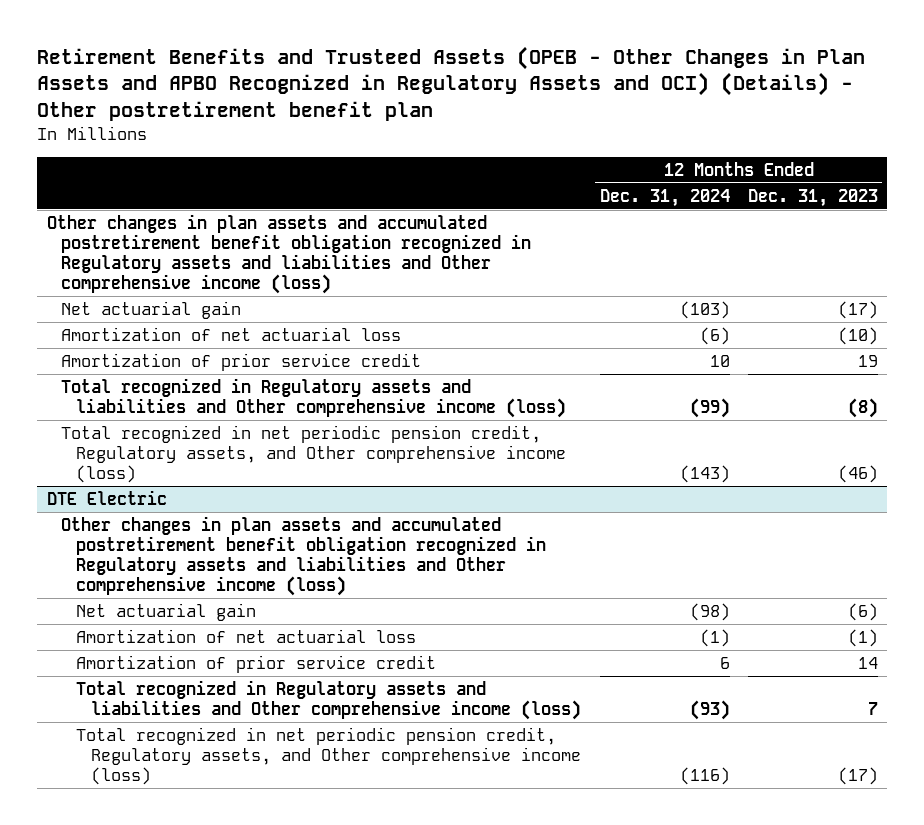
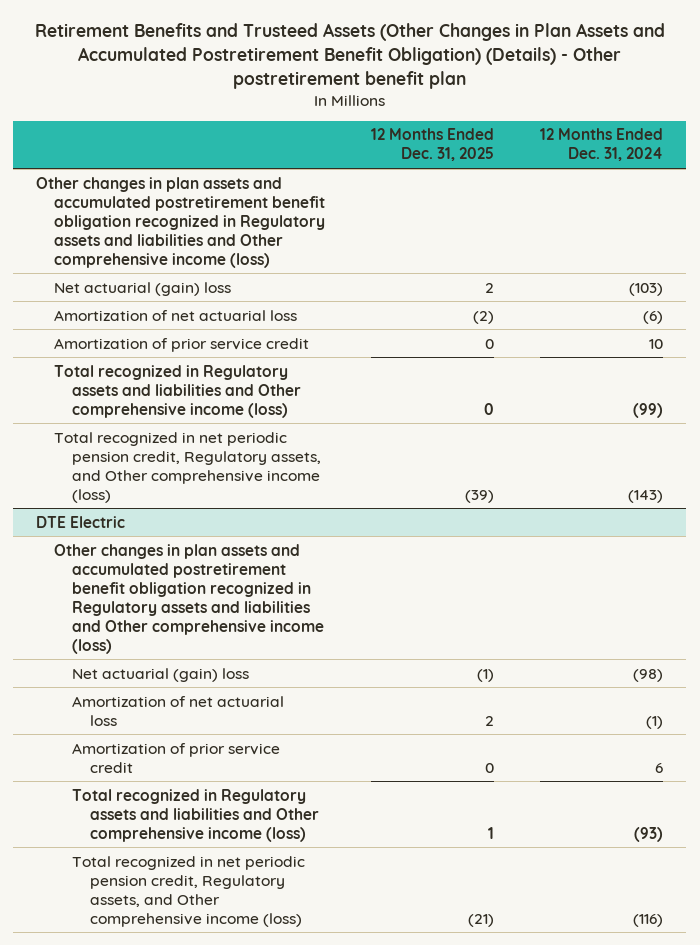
[37,45,866,121] Retirement Benefits and Trusteed Assets (OPEB - Other Changes in Plan Assets and APBO Recognized in Regulatory Assets and OCI) (Details) - Other postretirement benefit plan -> [34,23,665,89] Retirement Benefits and Trusteed Assets (Other Changes in Plan Assets and Accumulated Postretirement Benefit Obligation) (Details) - Other postretirement benefit plan
[747,188,878,207] Dec. 31, 2023 -> none
none -> [371,128,495,162] 12 Months Ended Dec. 31, 2025
[61,300,242,319] Net actuarial gain -> [54,281,232,296] Net actuarial (gain) loss
[76,602,257,621] Net actuarial gain -> [72,667,250,682] Net actuarial (gain) loss

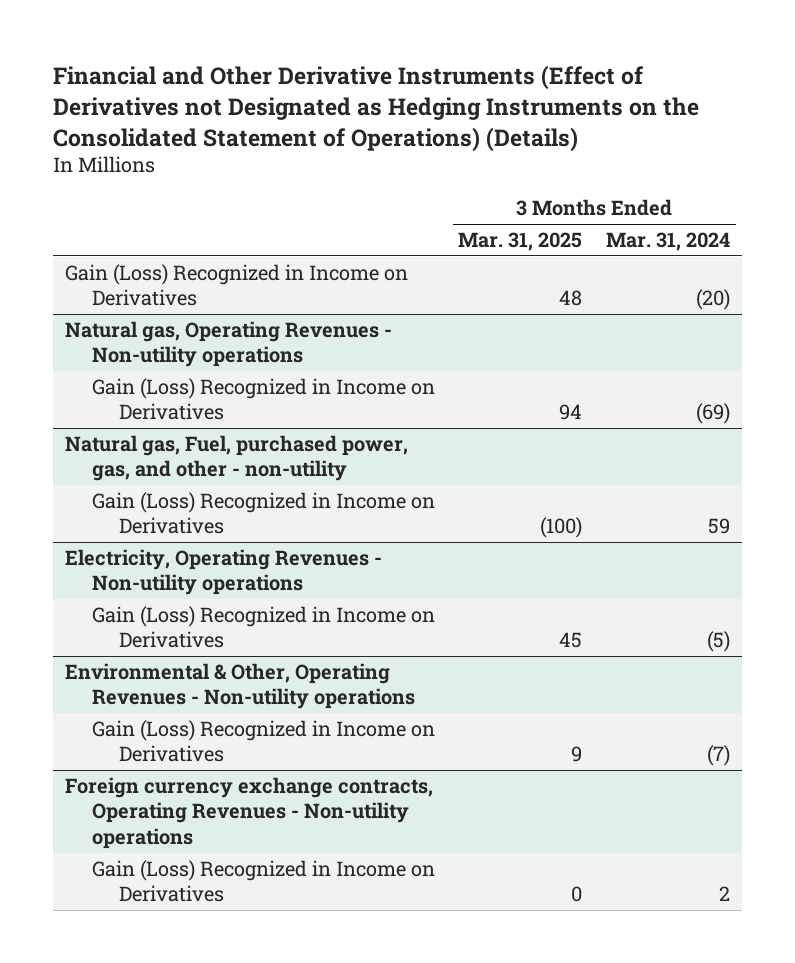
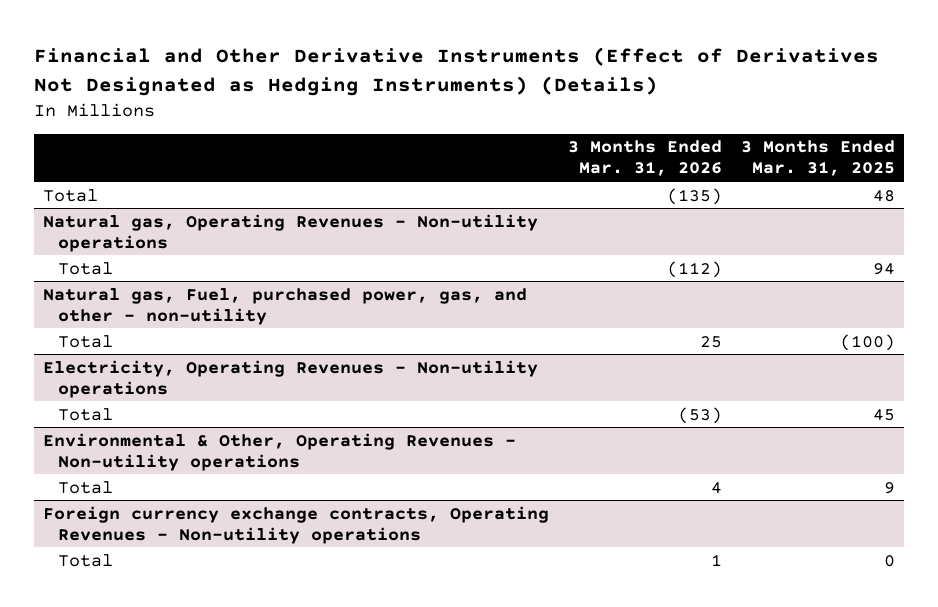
[53,65,700,152] Financial and Other Derivative Instruments (Effect of Derivatives not Designated as Hedging Instruments on the Consolidated Statement of Operations) (Details) -> [34,47,880,96] Financial and Other Derivative Instruments (Effect of Derivatives Not Designated as Hedging Instruments) (Details)
[605,232,730,252] Mar. 31, 2024 -> none
none -> [568,140,723,177] 3 Months Ended Mar. 31, 2026
[65,264,409,307] Gain (Loss) Recognized in Income on Derivatives -> [43,188,99,202] Total
[91,378,435,421] Gain (Loss) Recognized in Income on Derivatives -> [58,261,114,275] Total
[91,492,435,535] Gain (Loss) Recognized in Income on Derivatives -> [58,334,114,348] Total
[91,606,435,649] Gain (Loss) Recognized in Income on Derivatives -> [58,407,114,421] Total
[91,720,435,763] Gain (Loss) Recognized in Income on Derivatives -> [58,480,114,494] Total
[91,860,435,903] Gain (Loss) Recognized in Income on Derivatives -> [58,553,114,567] Total

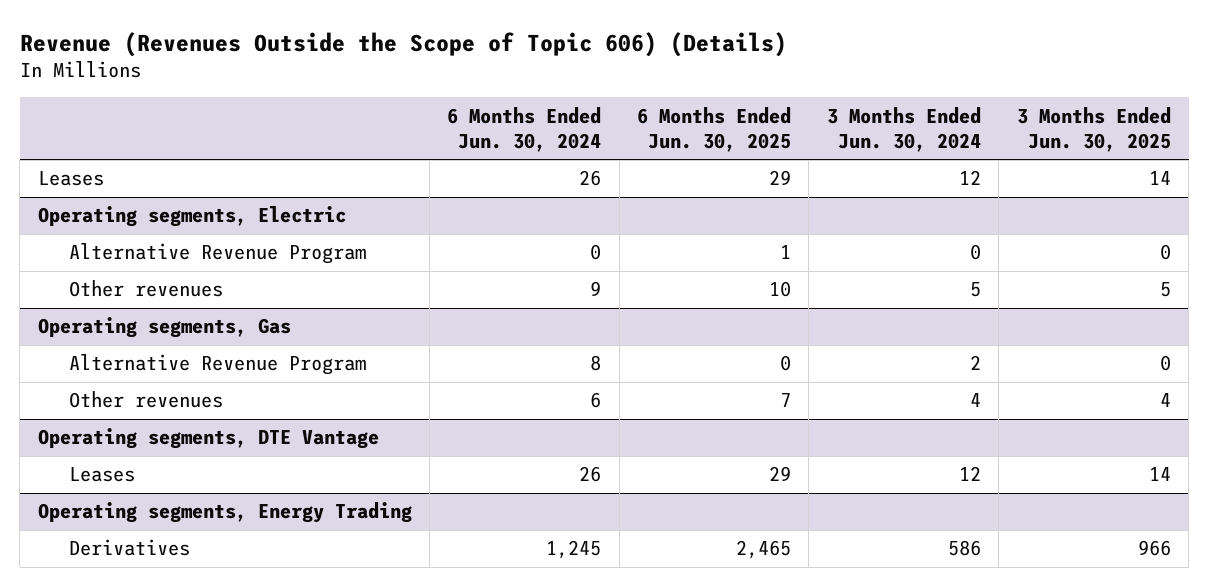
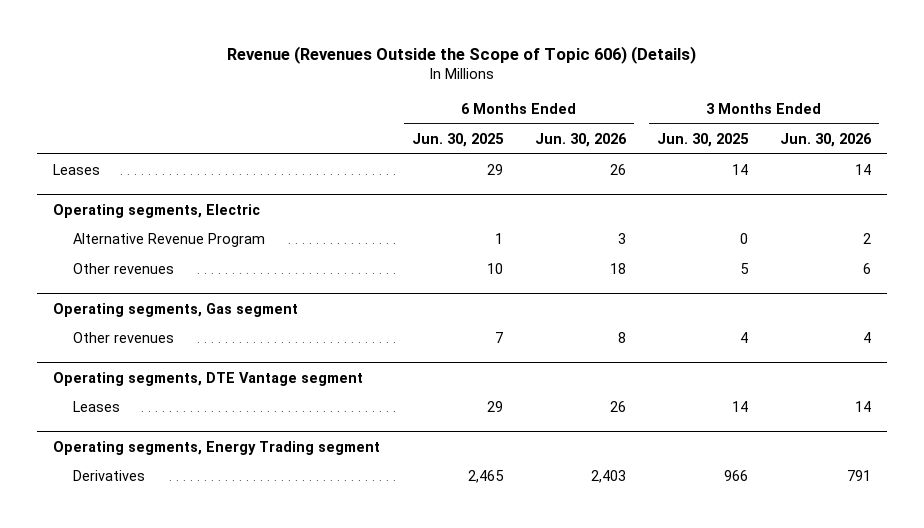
[447,106,602,152] 6 Months Ended Jun. 30, 2024 -> none
[826,106,981,152] 3 Months Ended Jun. 30, 2024 -> none
none -> [534,133,627,148] Jun. 30, 2026
none -> [780,133,873,148] Jun. 30, 2026
[68,354,366,376] Alternative Revenue Program -> none
[37,317,291,339] Operating segments, Gas -> [53,302,299,317] Operating segments, Gas segment
[37,428,379,450] Operating segments, DTE Vantage -> [53,371,364,386] Operating segments, DTE Vantage segment
[37,502,412,524] Operating segments, Energy Trading -> [53,440,381,455] Operating segments, Energy Trading segment

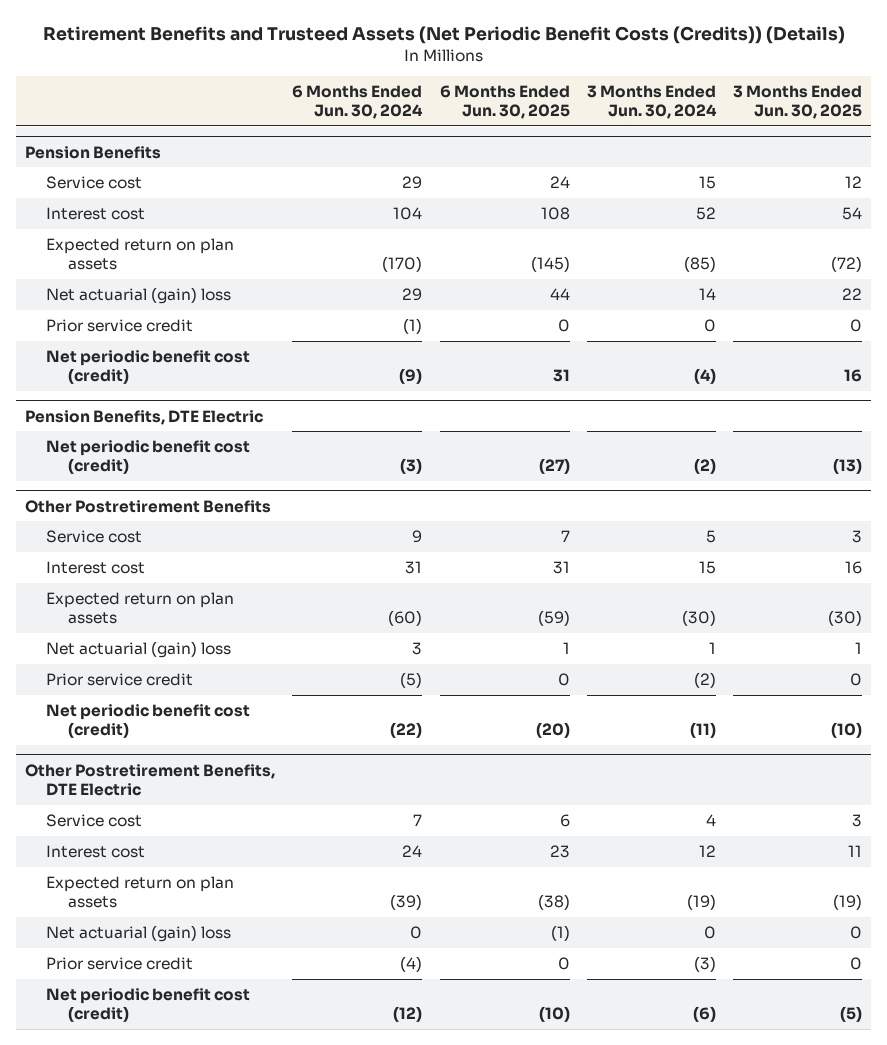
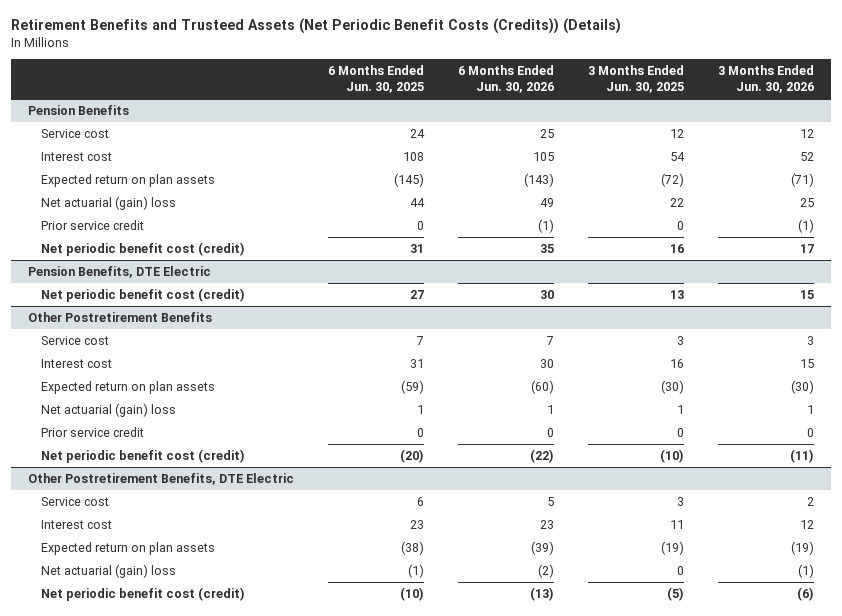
[292,84,424,120] 6 Months Ended Jun. 30, 2024 -> none
[586,84,717,120] 3 Months Ended Jun. 30, 2024 -> none
none -> [457,64,554,93] 6 Months Ended Jun. 30, 2026
none -> [717,64,814,93] 3 Months Ended Jun. 30, 2026
[538,458,570,475] (27) -> [409,290,424,300] 27
[833,458,863,475] (13) -> [669,290,684,300] 13
[46,956,194,970] Prior service credit -> none

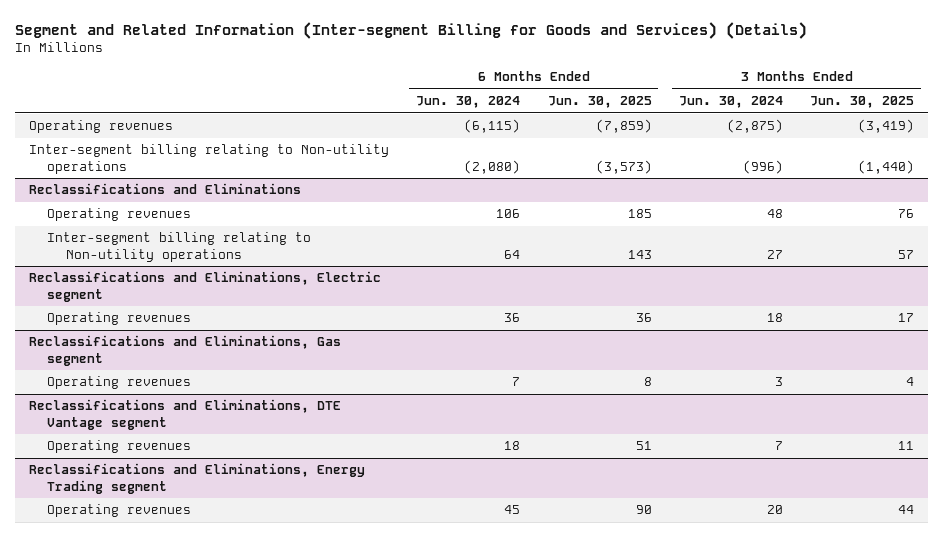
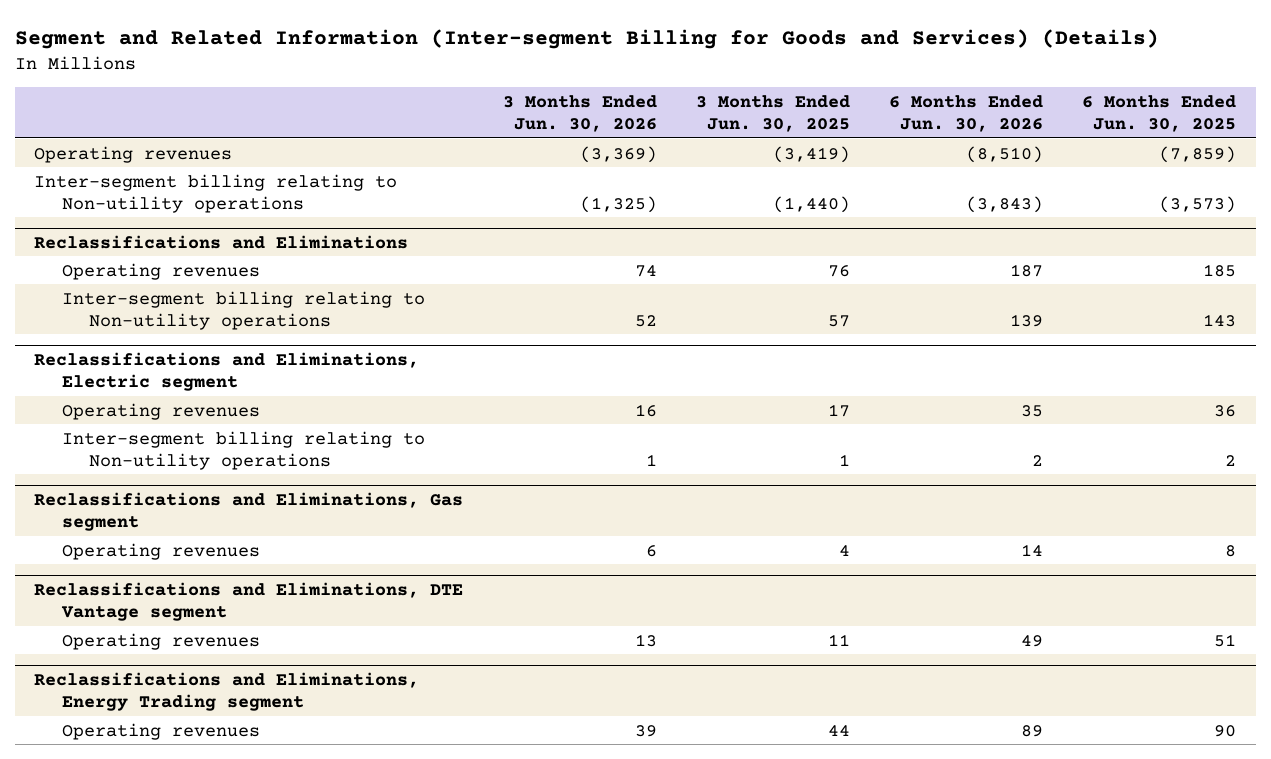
[416,96,521,109] Jun. 30, 2024 -> none
[678,96,783,109] Jun. 30, 2024 -> none
none -> [502,94,657,132] 3 Months Ended Jun. 30, 2026
none -> [888,94,1043,132] 6 Months Ended Jun. 30, 2026
none -> [61,430,425,470] Inter-segment billing relating to Non-utility operations

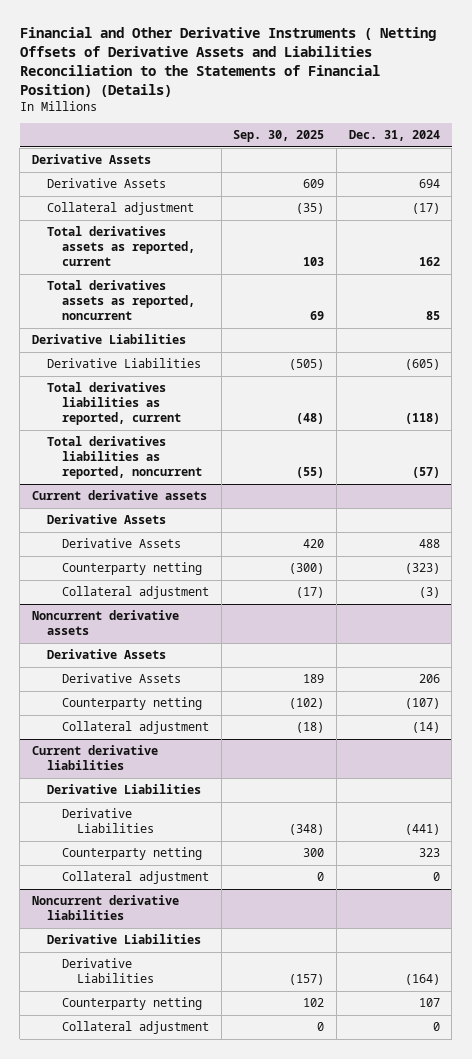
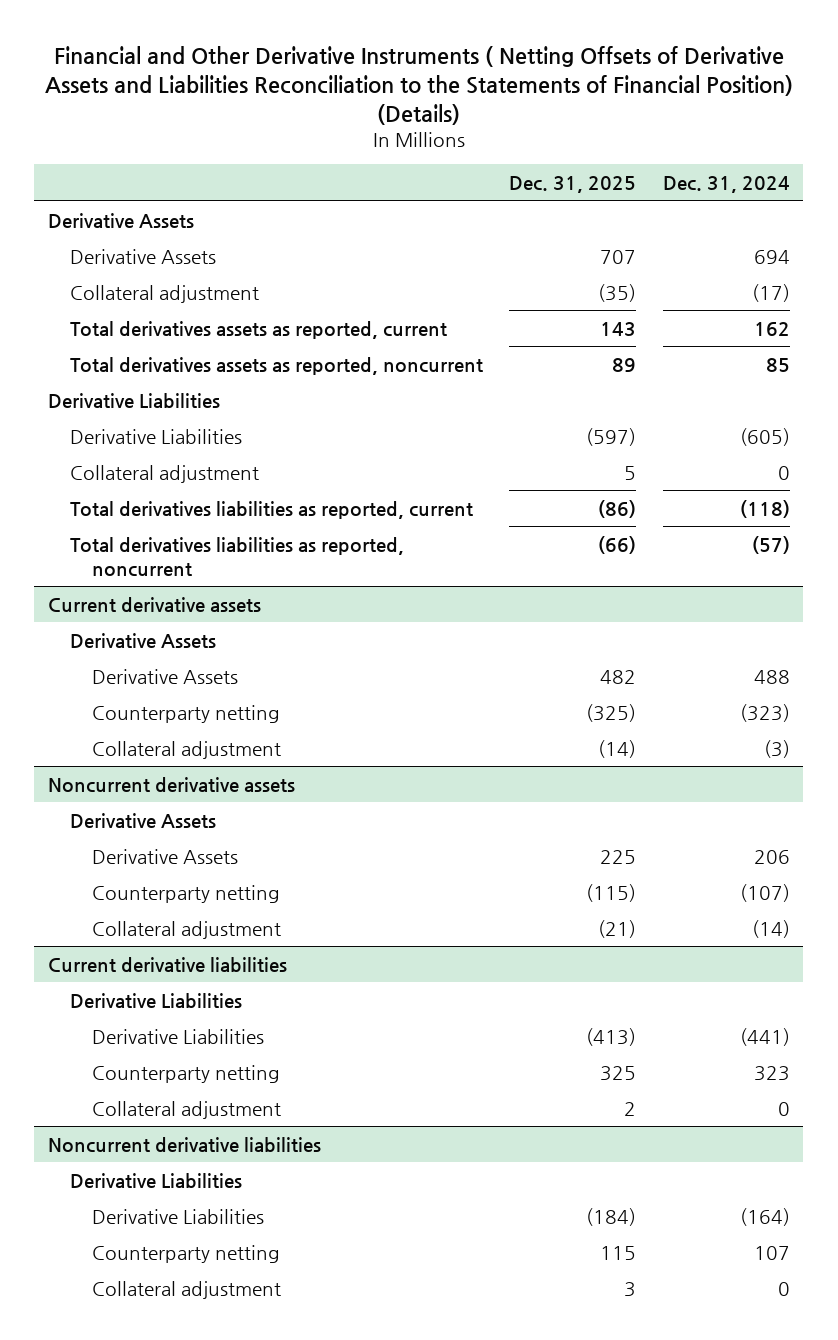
[233,130,325,143] Sep. 30, 2025 -> none
none -> [509,175,637,193] Dec. 31, 2025
none -> [69,464,259,483] Collateral adjustment

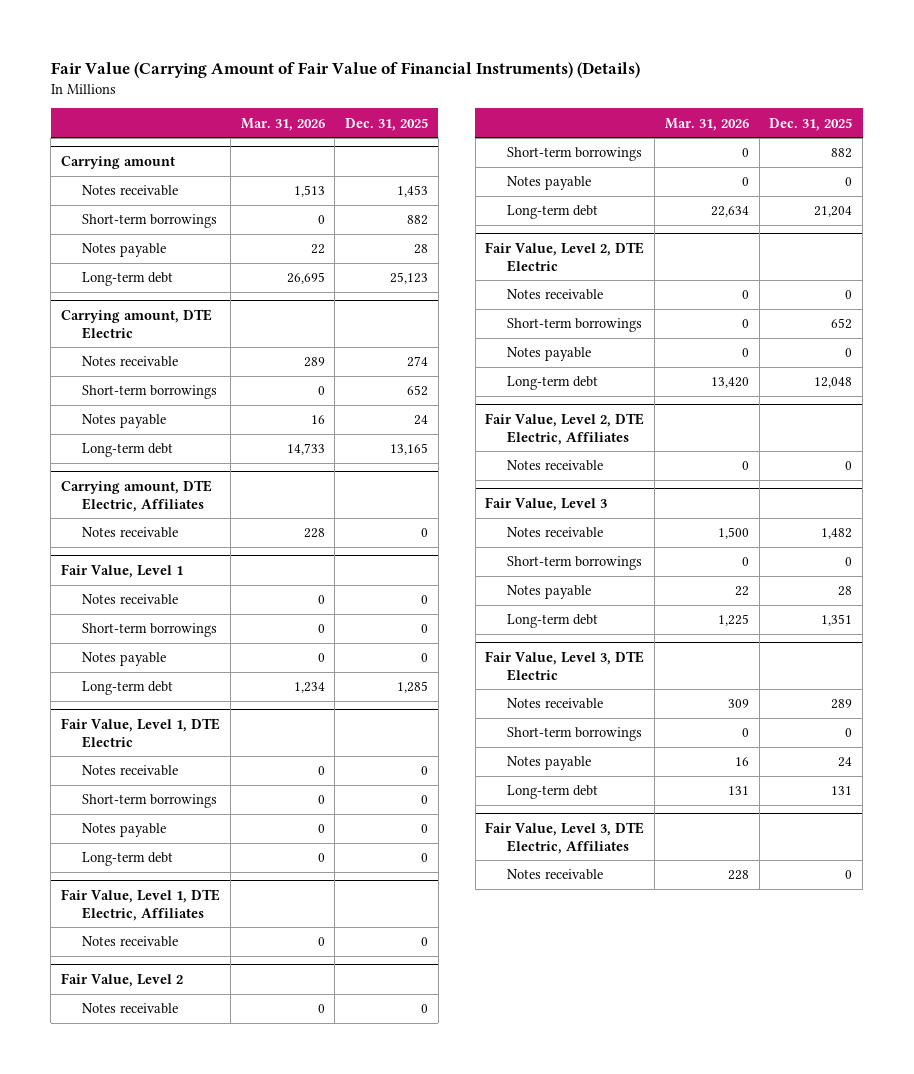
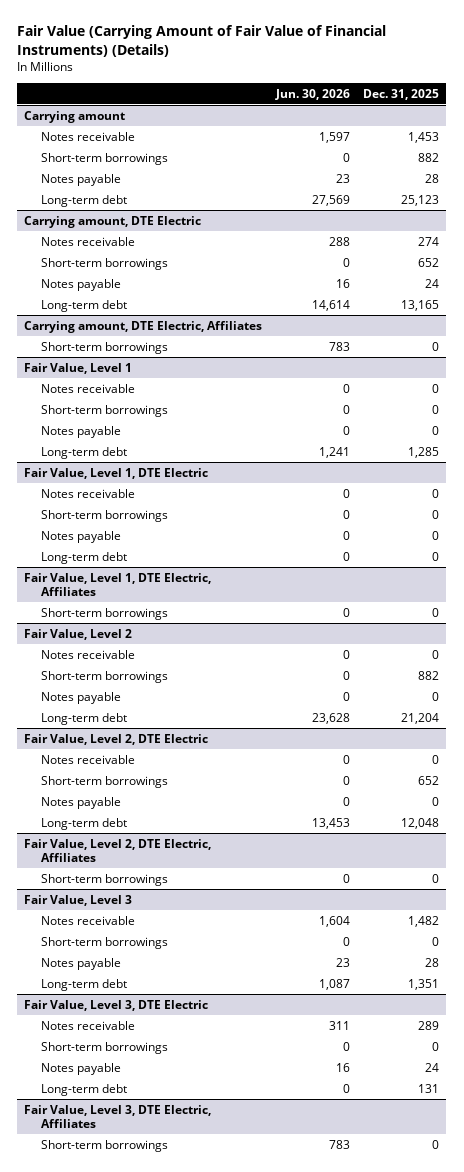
[240,117,325,131] Mar. 31, 2026 -> none
none -> [274,88,350,100] Jun. 30, 2026
[82,527,179,539] Notes receivable -> none
none -> [40,341,168,354] Short-term borrowings
[82,936,179,948] Notes receivable -> none
none -> [40,607,168,620] Short-term borrowings
[506,460,603,472] Notes receivable -> none
none -> [40,873,168,886] Short-term borrowings
[506,869,603,881] Notes receivable -> none
none -> [40,1139,168,1152] Short-term borrowings

